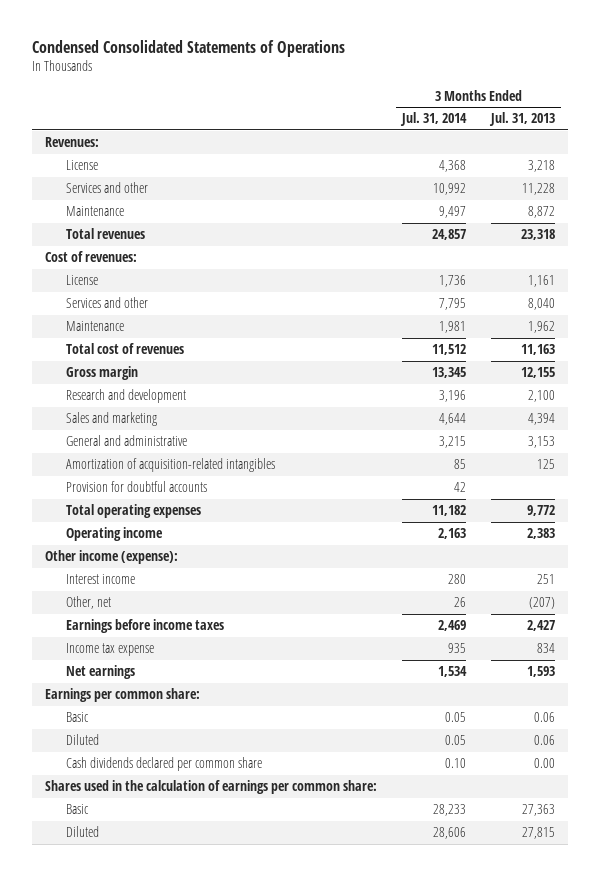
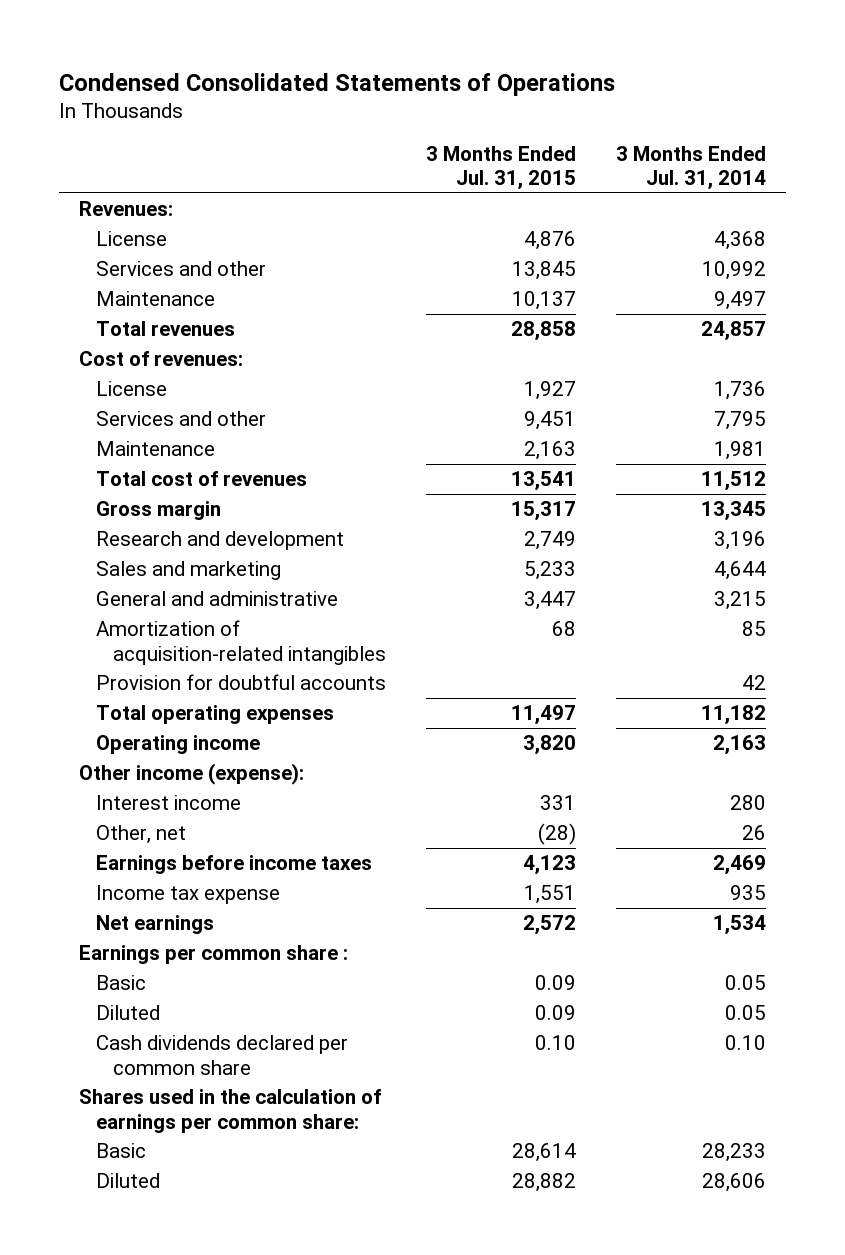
[489,112,556,127] Jul. 31, 2013 -> none
none -> [425,145,576,191] 3 Months Ended Jul. 31, 2015
[44,688,200,703] Earnings per common share: -> [78,945,348,965] Earnings per common share :

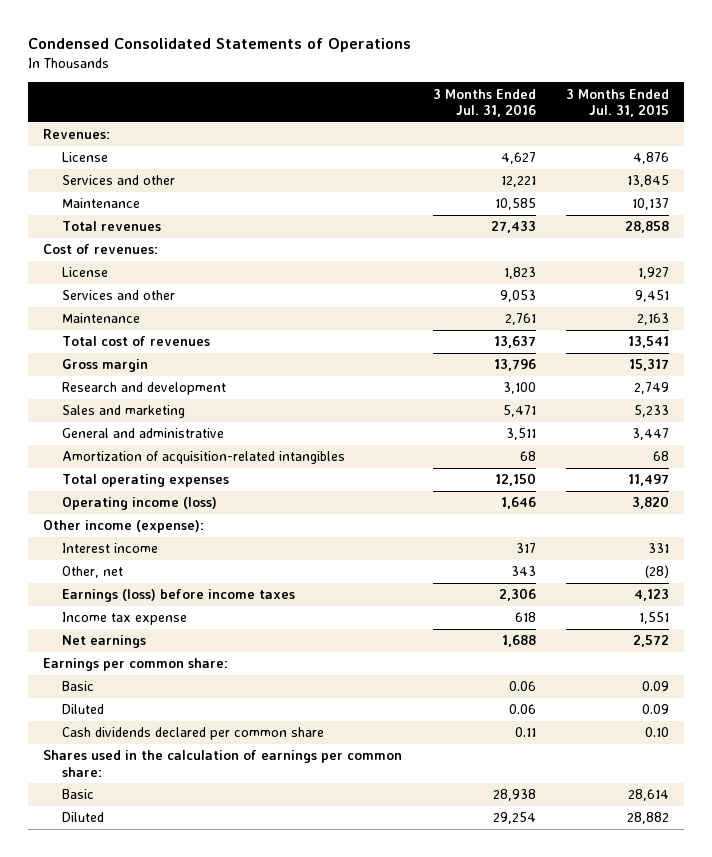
[615,145,766,191] 3 Months Ended Jul. 31, 2014 -> none
none -> [432,88,536,118] 3 Months Ended Jul. 31, 2016
[95,674,386,691] Provision for doubtful accounts -> none
[95,735,260,755] Operating income -> [61,497,217,511] Operating income (loss)
[95,855,372,875] Earnings before income taxes -> [61,589,295,603] Earnings (loss) before income taxes
[78,945,348,965] Earnings per common share : -> [42,658,228,672] Earnings per common share:

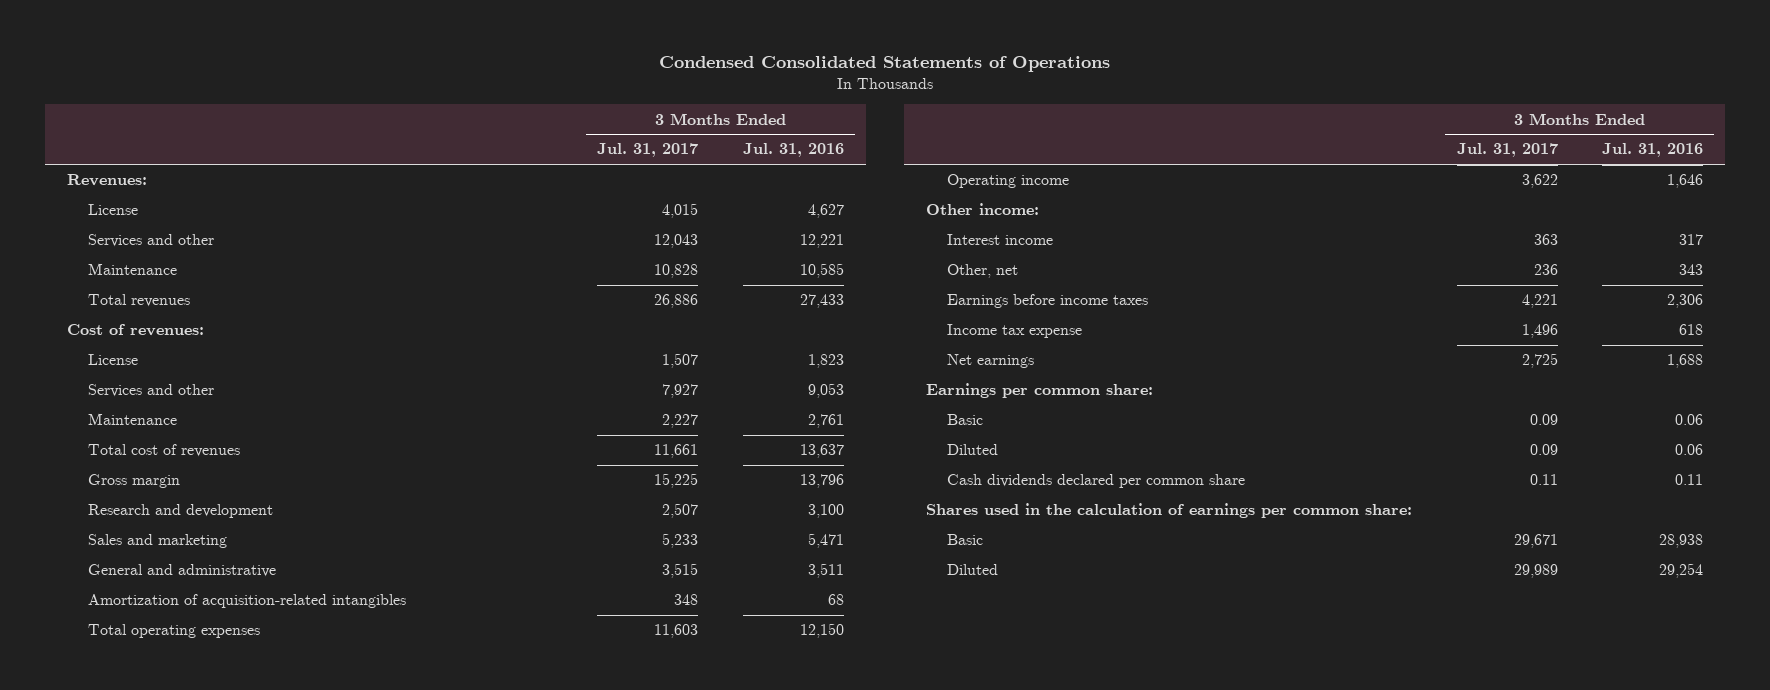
[566,88,670,118] 3 Months Ended Jul. 31, 2015 -> none
none -> [597,143,699,158] Jul. 31, 2017
[61,497,217,511] Operating income (loss) -> [947,174,1070,189] Operating income
[42,520,204,534] Other income (expense): -> [926,203,1040,216] Other income:
[61,589,295,603] Earnings (loss) before income taxes -> [947,294,1149,309] Earnings before income taxes

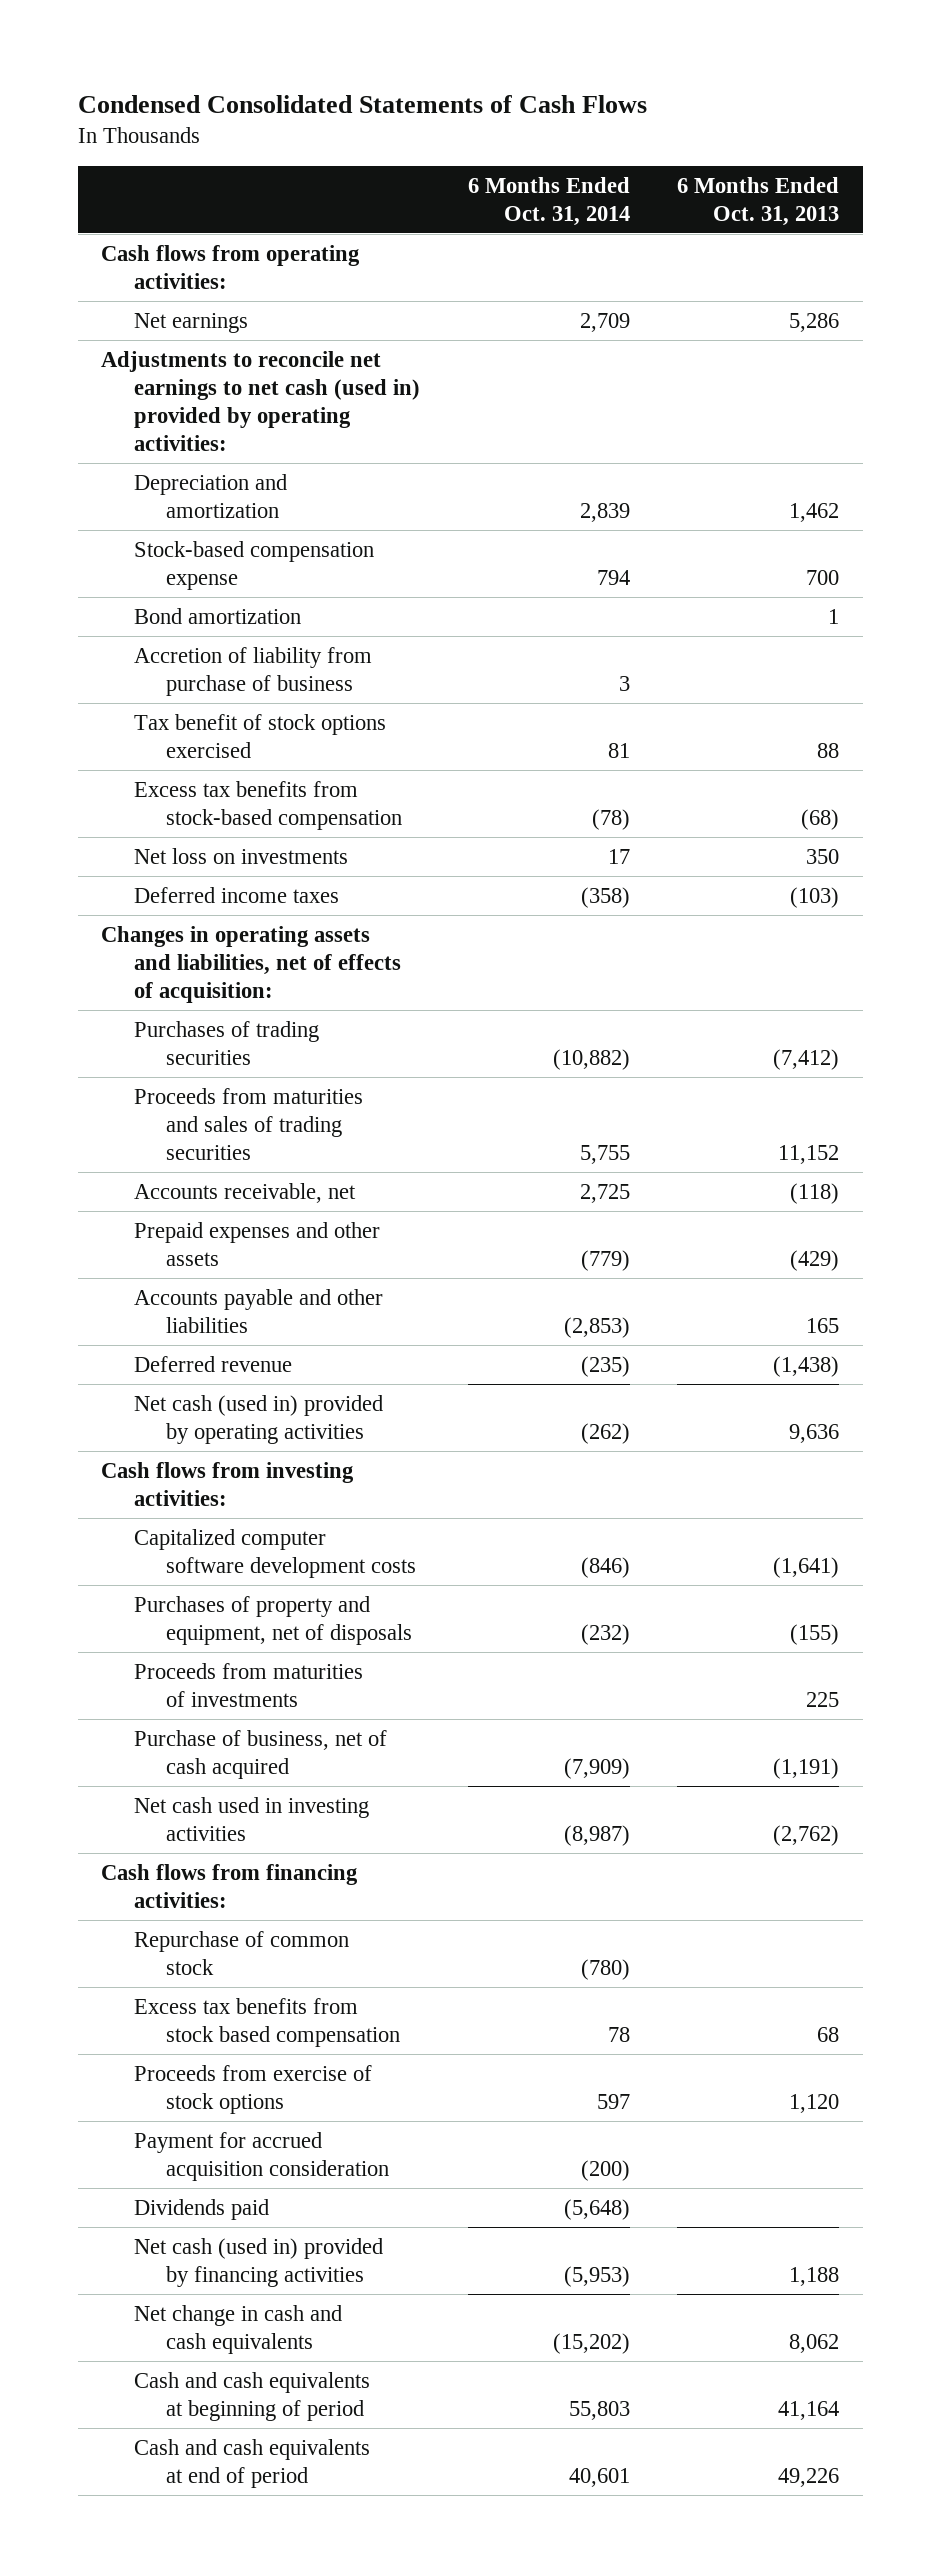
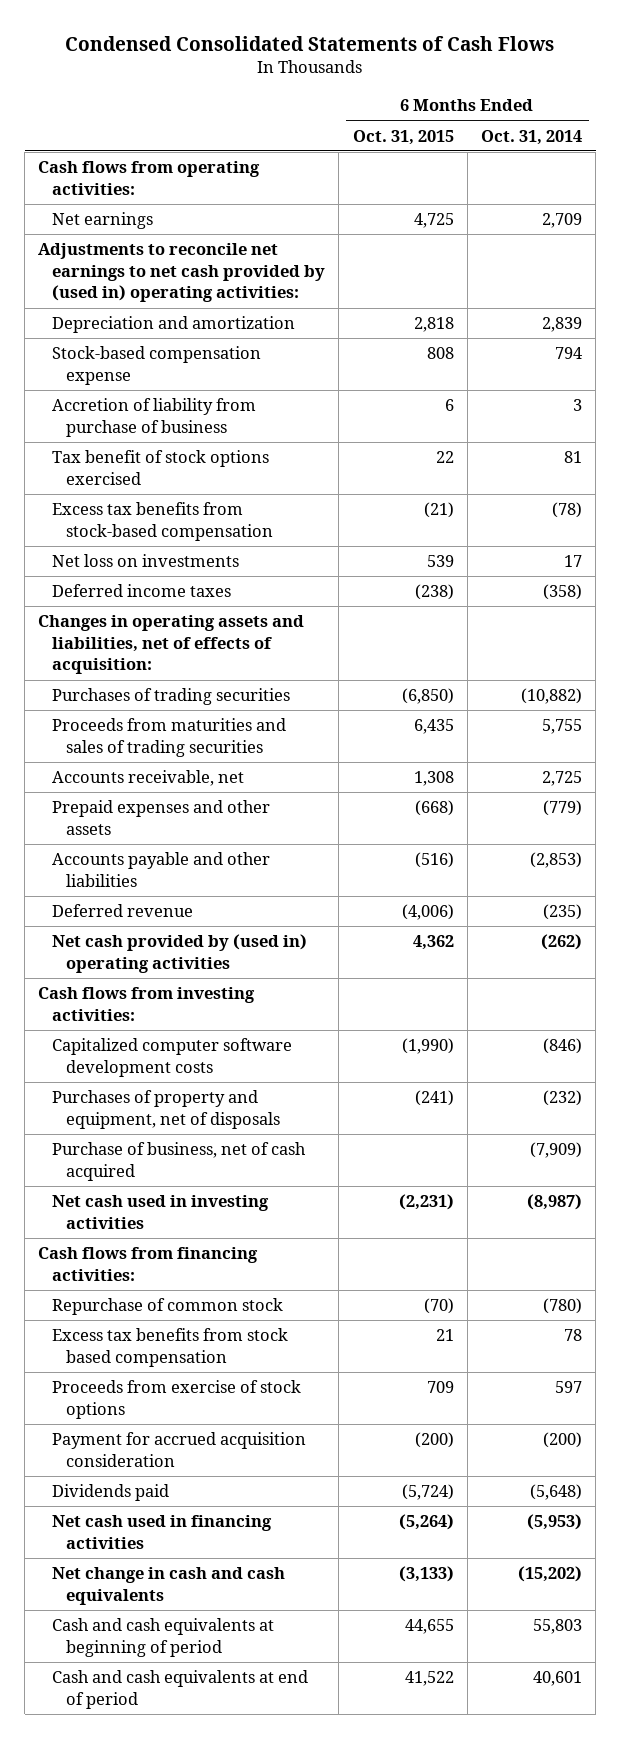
[677,176,840,226] 6 Months Ended Oct. 31, 2013 -> none
none -> [352,129,454,145] Oct. 31, 2015
[101,350,420,451] Adjustments to reconcile net earnings to net cash (used in) provided by operating activities: -> [38,243,326,303] Adjustments to reconcile net earnings to net cash provided by (used in) operating activities:
[133,607,301,624] Bond amortization -> none
[133,1394,383,1444] Net cash (used in) provided by operating activities -> [52,934,308,973] Net cash provided by (used in) operating activities
[133,1662,363,1707] Proceeds from maturities of investments -> none
[133,2237,383,2287] Net cash (used in) provided by financing activities -> [52,1515,273,1549] Net cash used in financing activities

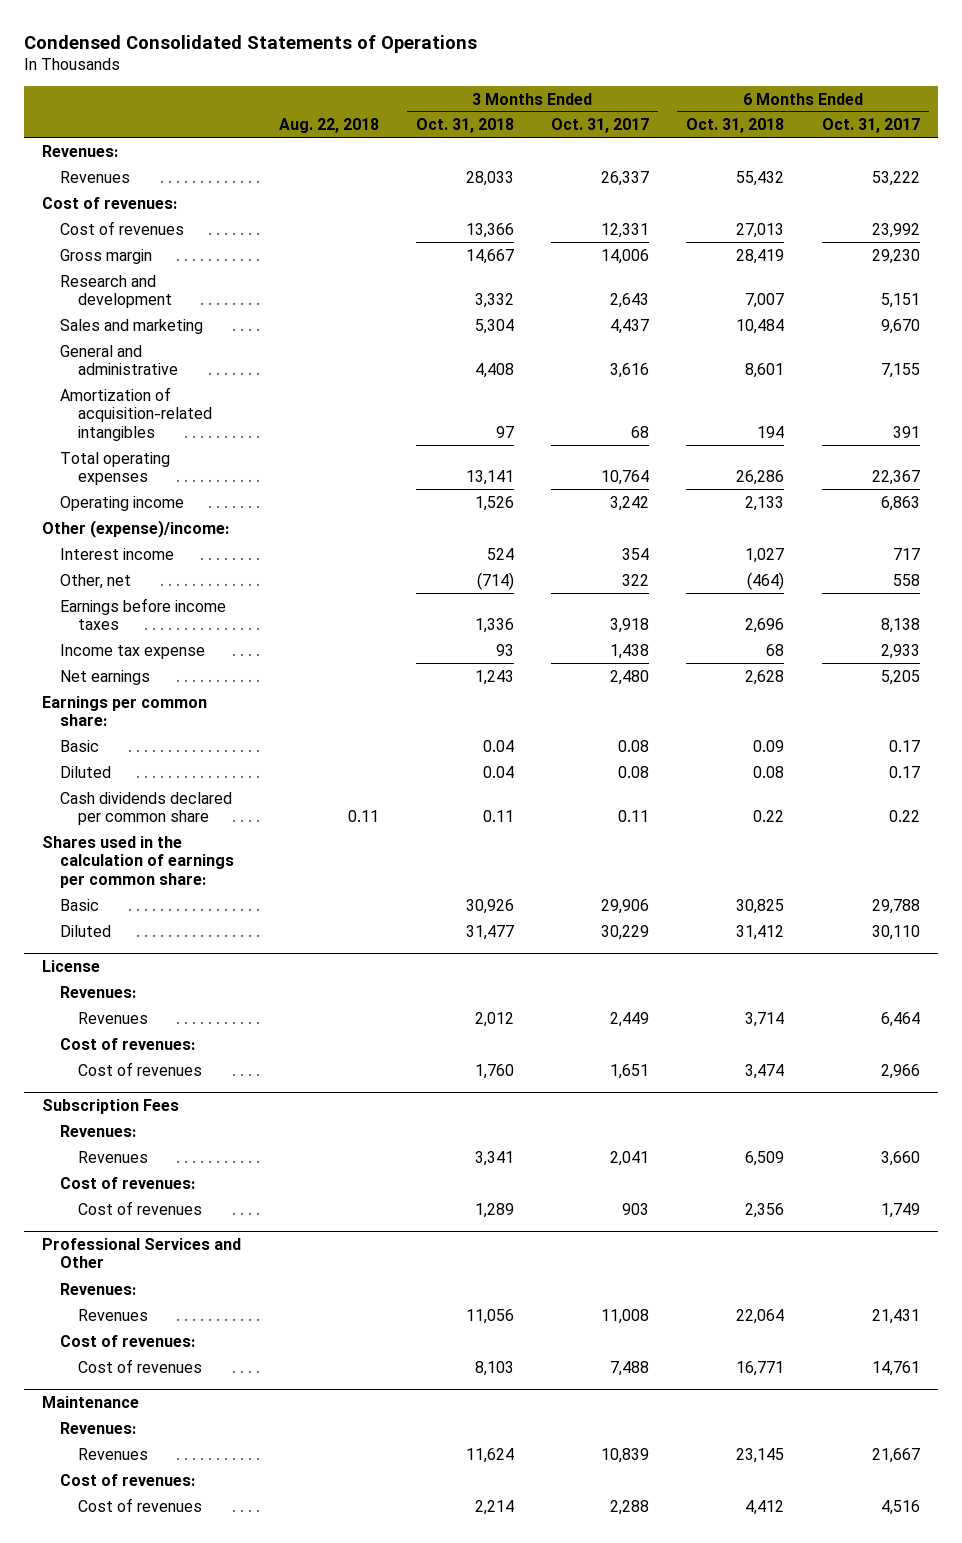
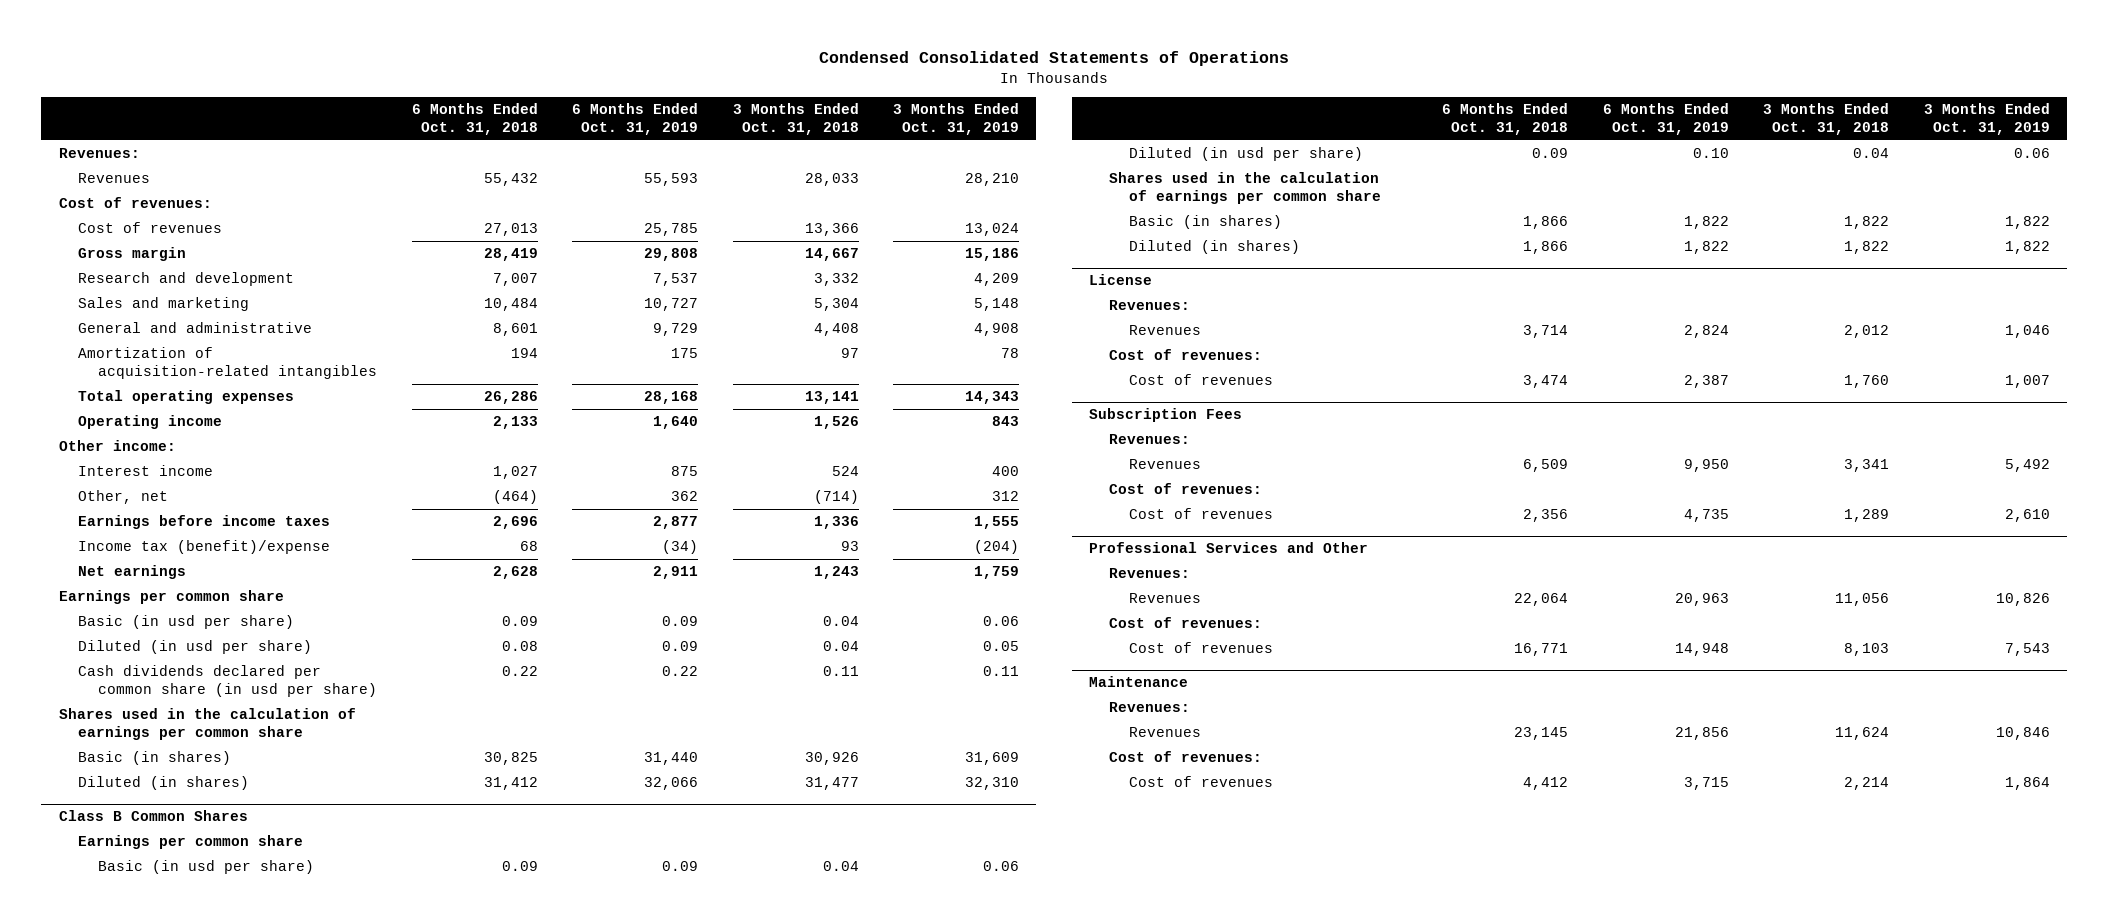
[278,118,379,134] Aug. 22, 2018 -> none
[551,118,650,134] Oct. 31, 2017 -> none
[821,118,920,134] Oct. 31, 2017 -> none
none -> [572,103,699,136] 6 Months Ended Oct. 31, 2019
none -> [892,103,1019,136] 3 Months Ended Oct. 31, 2019
[42,519,230,538] Other (expense)/income: -> [58,440,176,452] Other income:
[60,643,206,659] Income tax expense -> [78,540,331,555] Income tax (benefit)/expense
[42,695,208,727] Earnings per common share: -> [58,590,284,605] Earnings per common share
[60,739,100,752] Basic -> [78,615,295,630] Basic (in usd per share)
[60,765,112,778] Diluted -> [78,640,313,655] Diluted (in usd per share)
[60,791,233,826] Cash dividends declared per common share -> [78,665,378,698] Cash dividends declared per common share (in usd per share)
[42,835,235,888] Shares used in the calculation of earnings per common share: -> [58,708,356,741] Shares used in the calculation of earnings per common share
[60,898,100,911] Basic -> [78,751,232,766] Basic (in shares)
[60,924,112,937] Diluted -> [78,776,250,791] Diluted (in shares)
none -> [58,810,248,822] Class B Common Shares
none -> [78,835,304,850] Earnings per common share
none -> [98,860,315,875] Basic (in usd per share)
none -> [1128,147,1363,162] Diluted (in usd per share)
none -> [1109,172,1381,205] Shares used in the calculation of earnings per common share
none -> [1128,215,1282,230] Basic (in shares)
none -> [1128,240,1300,255] Diluted (in shares)

